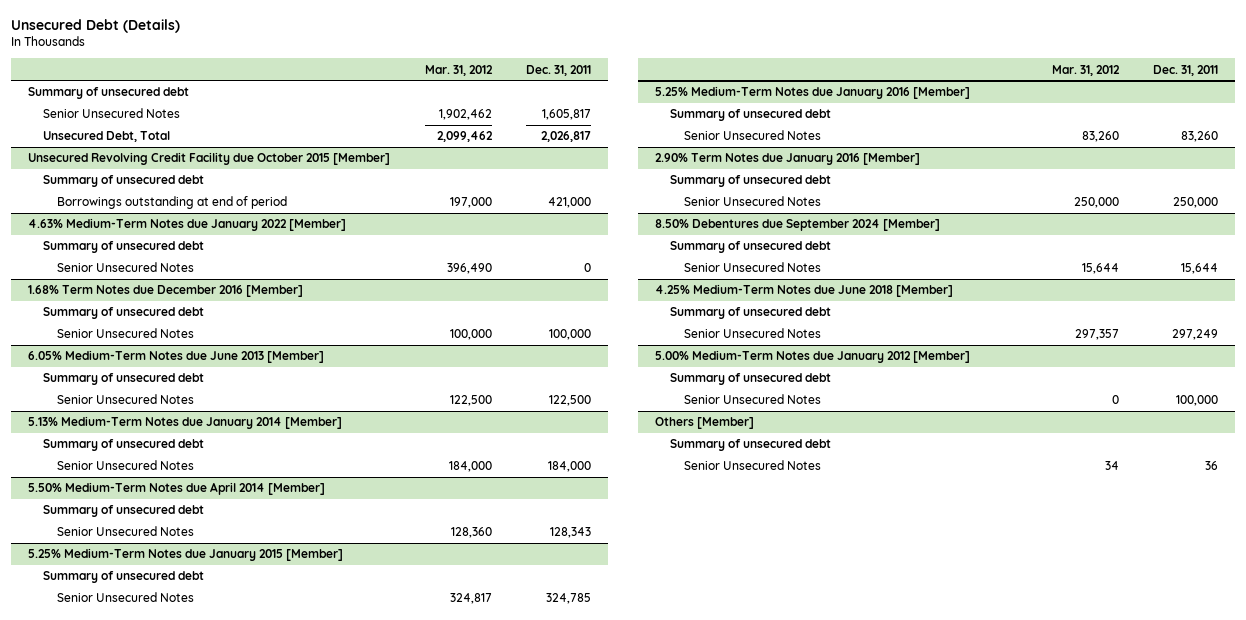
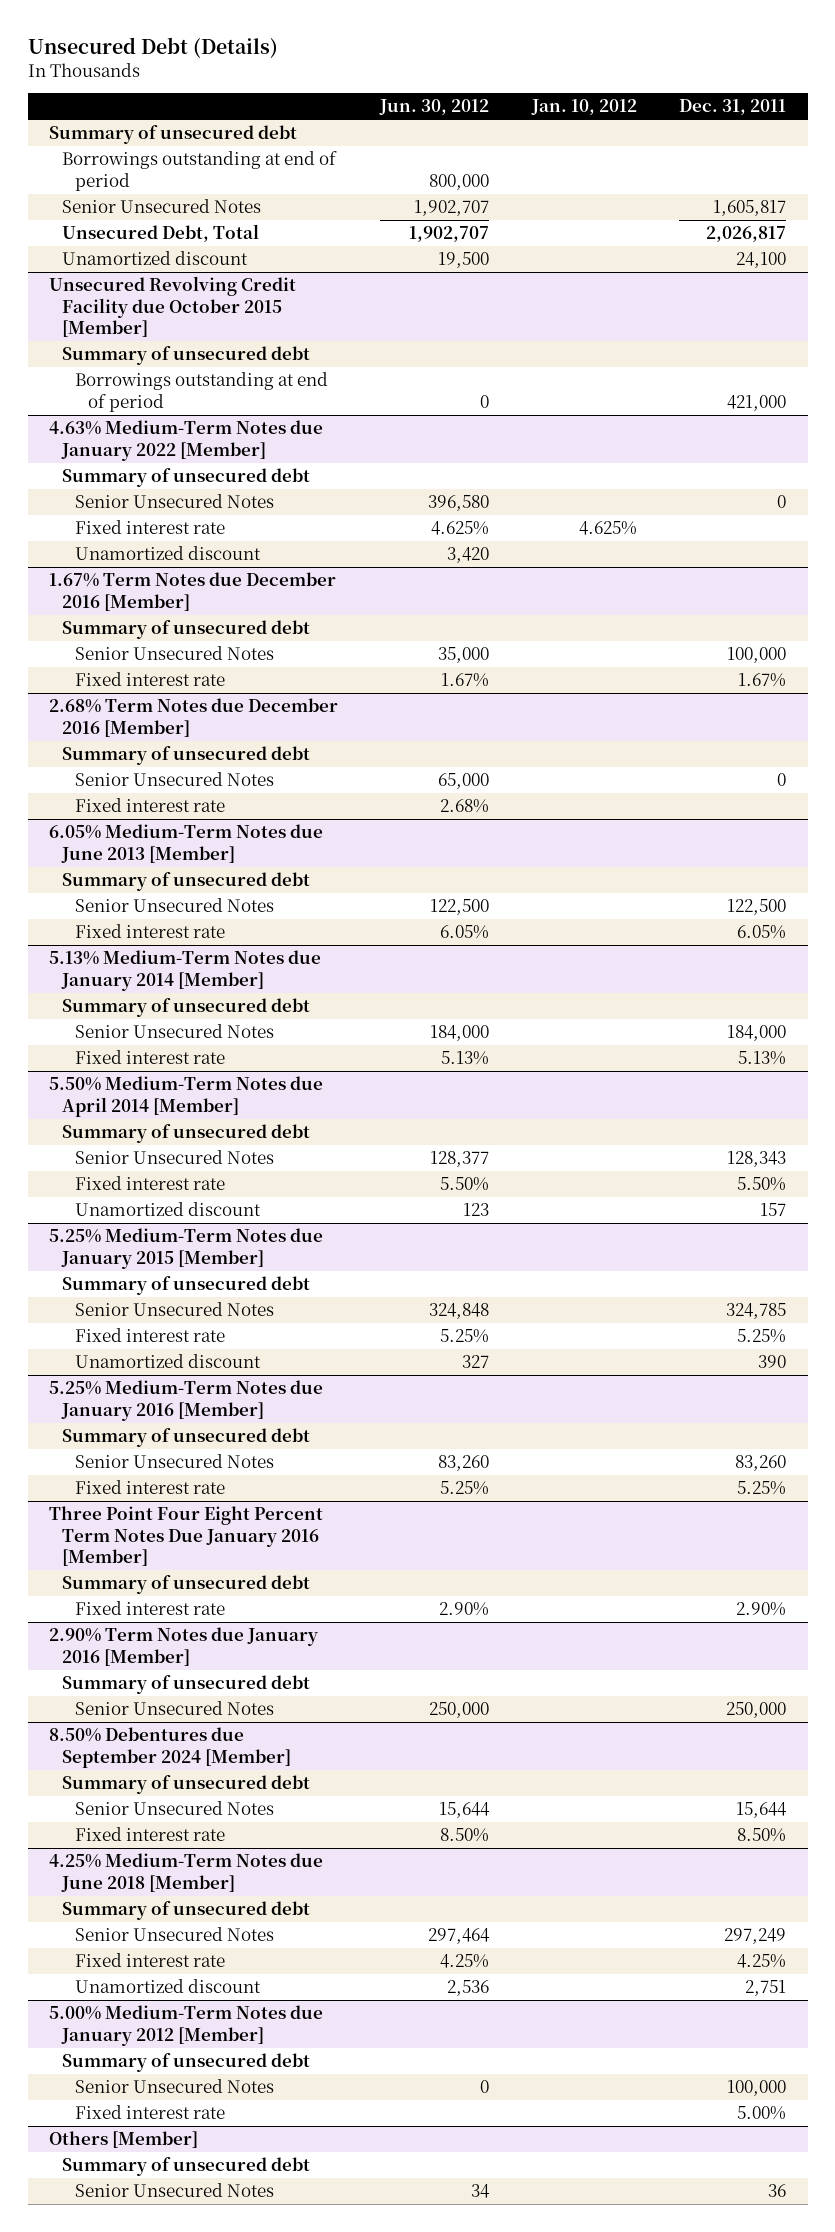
[424,64,493,76] Mar. 31, 2012 -> none
none -> [379,99,490,116] Jun. 30, 2012
none -> [530,99,637,116] Jan. 10, 2012
none -> [61,151,337,191] Borrowings outstanding at end of period
none -> [61,251,248,266] Unamortized discount
none -> [74,520,225,535] Fixed interest rate
none -> [74,546,261,561] Unamortized discount
[28,285,304,298] 1.68% Term Notes due December 2016 [Member] -> [48,572,336,611] 1.67% Term Notes due December 2016 [Member]
none -> [74,672,225,687] Fixed interest rate
none -> [48,698,338,737] 2.68% Term Notes due December 2016 [Member]
none -> [61,746,310,766] Summary of unsecured debt
none -> [74,772,274,787] Senior Unsecured Notes
none -> [74,798,225,813] Fixed interest rate
none -> [74,924,225,939] Fixed interest rate
none -> [74,1050,225,1065] Fixed interest rate
none -> [74,1176,225,1191] Fixed interest rate
none -> [74,1202,261,1217] Unamortized discount
none -> [74,1328,225,1343] Fixed interest rate
none -> [74,1354,261,1369] Unamortized discount
none -> [74,1480,225,1495] Fixed interest rate
none -> [48,1506,323,1567] Three Point Four Eight Percent Term Notes Due January 2016 [Member]
none -> [61,1575,310,1595] Summary of unsecured debt
none -> [74,1601,225,1616] Fixed interest rate
none -> [74,1827,225,1842] Fixed interest rate
none -> [74,1953,225,1968] Fixed interest rate
none -> [74,1979,261,1994] Unamortized discount
none -> [74,2105,225,2120] Fixed interest rate

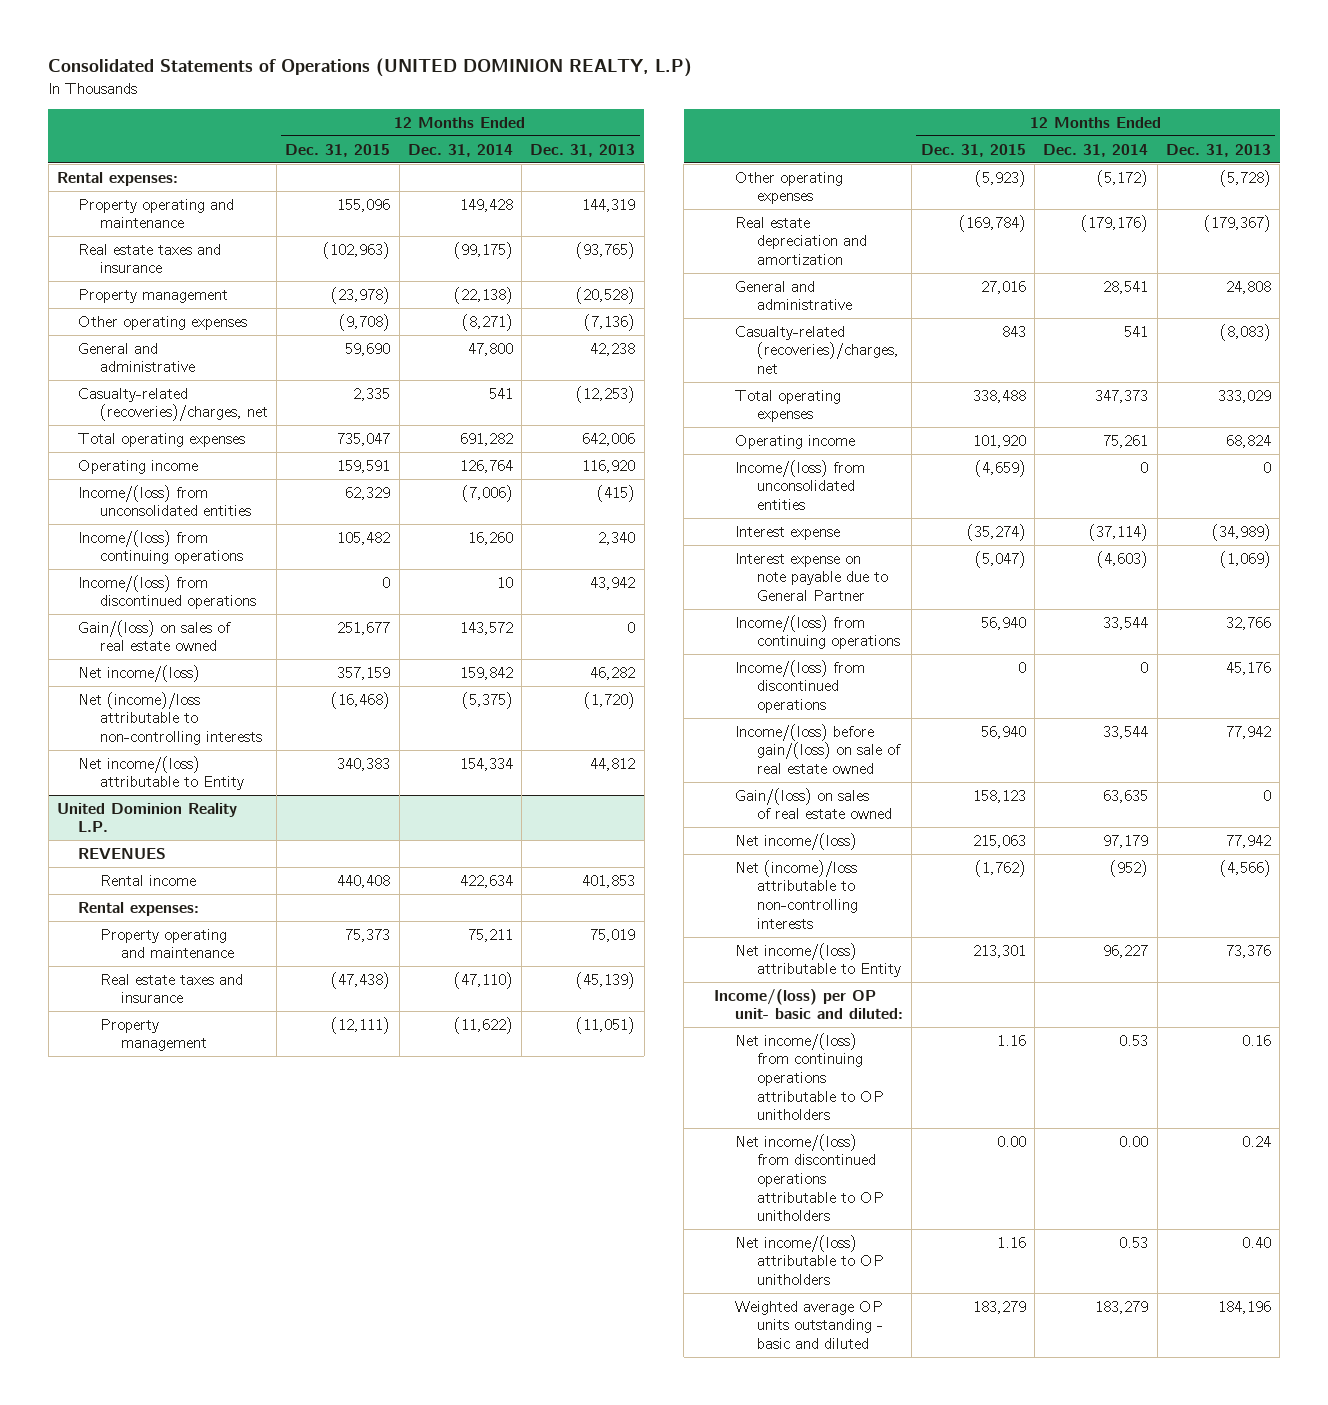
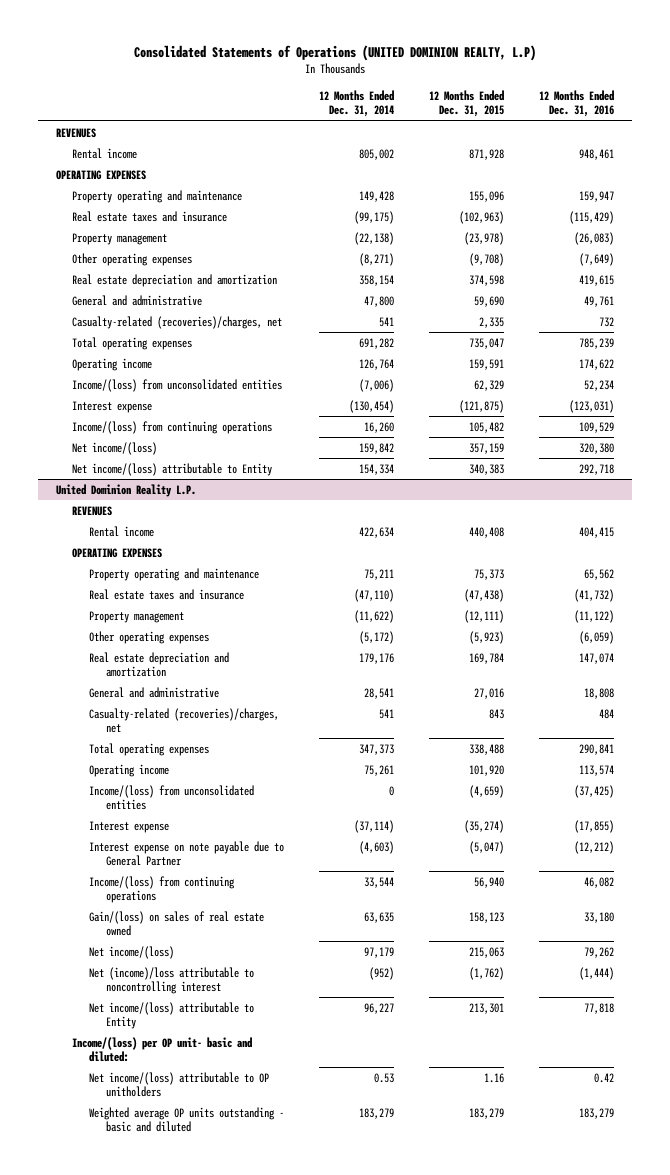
[530,143,636,157] Dec. 31, 2013 -> none
none -> [539,90,615,118] 12 Months Ended Dec. 31, 2016
[56,171,178,186] Rental expenses: -> none
none -> [55,127,96,138] REVENUES
none -> [72,147,138,159] Rental income
none -> [55,169,146,180] OPERATING EXPENSES
none -> [72,273,278,287] Real estate depreciation and amortization
none -> [72,400,153,413] Interest expense
[78,574,256,610] Income/(loss) from discontinued operations -> none
[78,619,232,652] Gain/(loss) on sales of real estate owned -> none
[78,691,262,746] Net (income)/loss attributable to non-controlling interests -> none
[78,901,200,916] Rental expenses: -> none
none -> [72,547,163,558] OPERATING EXPENSES
[958,214,1026,232] (169,784) -> [469,652,505,664] 169,784
[1081,214,1149,232] (179,176) -> [359,652,395,664] 179,176
[735,659,866,714] Income/(loss) from discontinued operations -> none
[735,723,901,775] Income/(loss) before gain/(loss) on sale of real estate owned -> none
[735,859,858,929] Net (income)/loss attributable to non-controlling interests -> [89,966,255,994] Net (income)/loss attributable to noncontrolling interest
[735,1032,884,1121] Net income/(loss) from continuing operations attributable to OP unitholders -> none
[735,1133,884,1222] Net income/(loss) from discontinued operations attributable to OP unitholders -> none

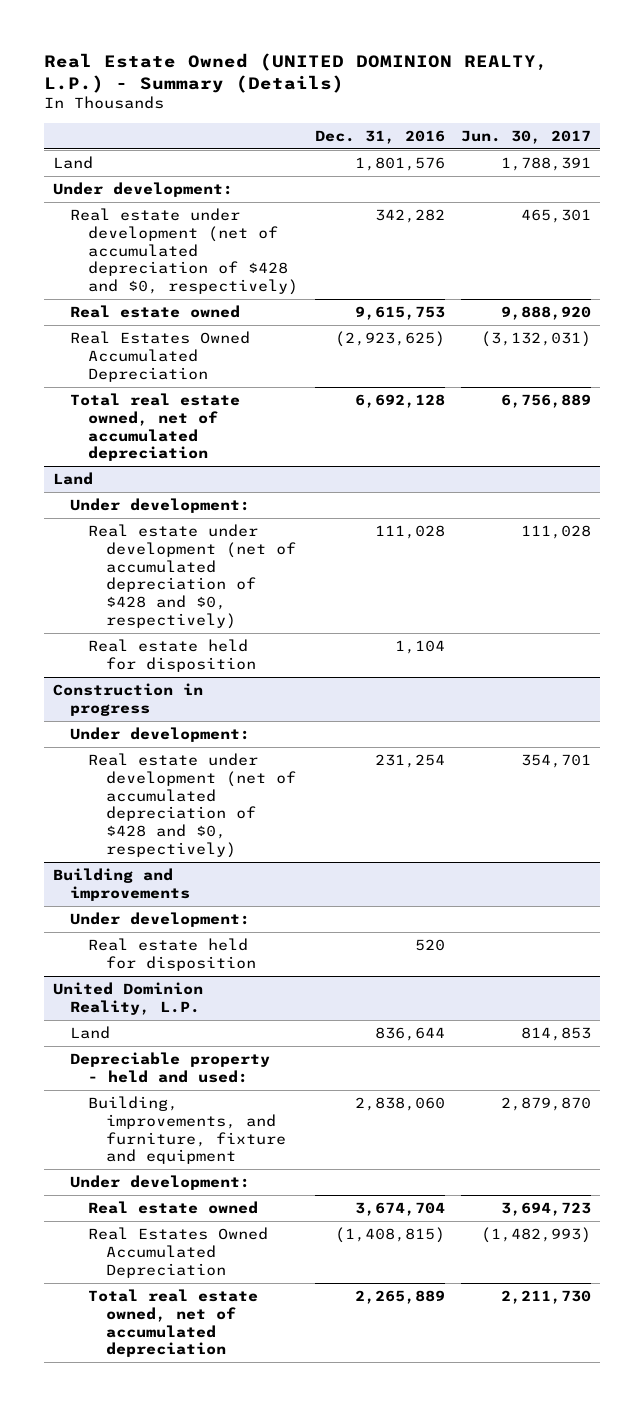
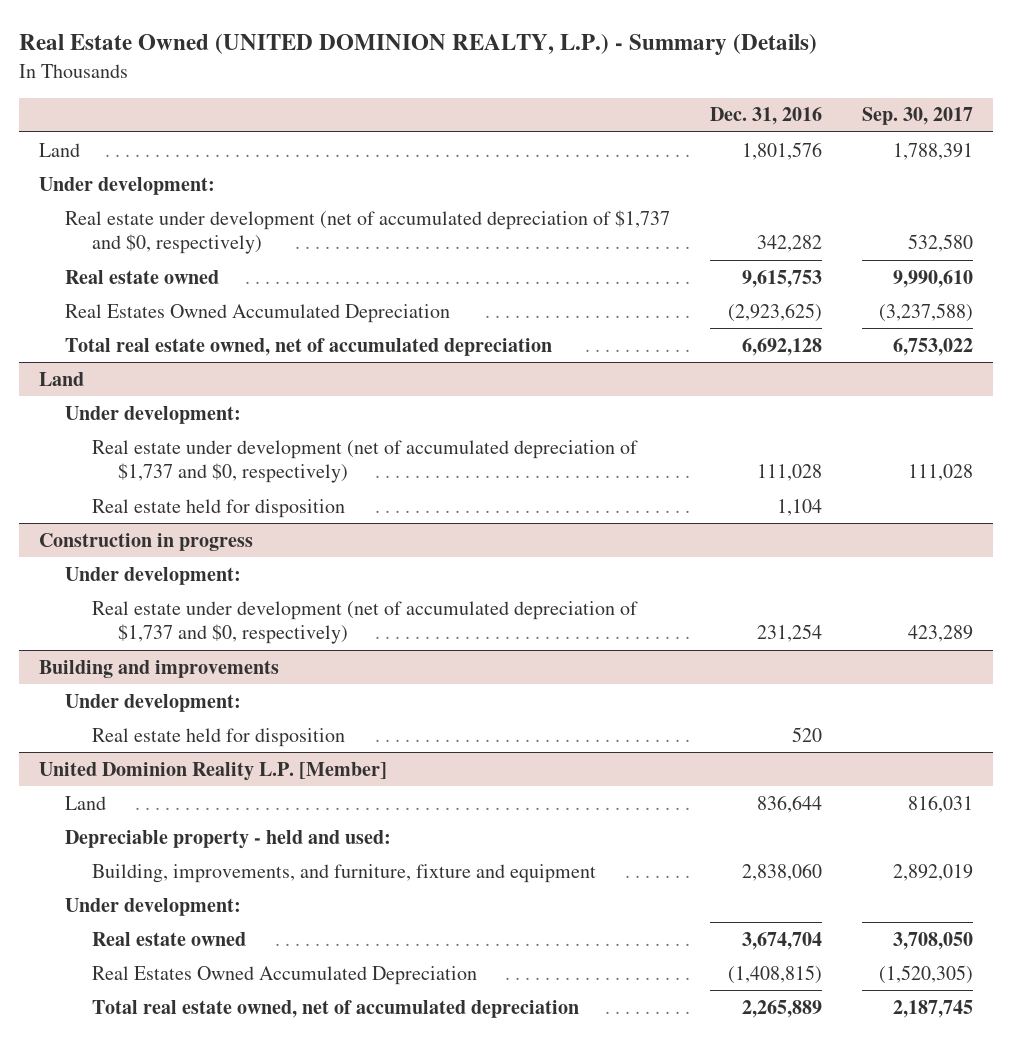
[461,129,592,144] Jun. 30, 2017 -> none
none -> [862,107,974,126] Sep. 30, 2017
[70,208,299,295] Real estate under development (net of accumulated depreciation of $428 and $0, respectively) -> [65,209,671,255] Real estate under development (net of accumulated depreciation of $1,737 and $0, respectively)
[88,524,296,629] Real estate under development (net of accumulated depreciation of $428 and $0, respectively) -> [91,439,638,484] Real estate under development (net of accumulated depreciation of $1,737 and $0, respectively)
[88,753,296,858] Real estate under development (net of accumulated depreciation of $428 and $0, respectively) -> [91,600,638,645] Real estate under development (net of accumulated depreciation of $1,737 and $0, respectively)
[52,982,203,1015] United Dominion Reality, L.P. -> [38,761,387,781] United Dominion Reality L.P. [Member]

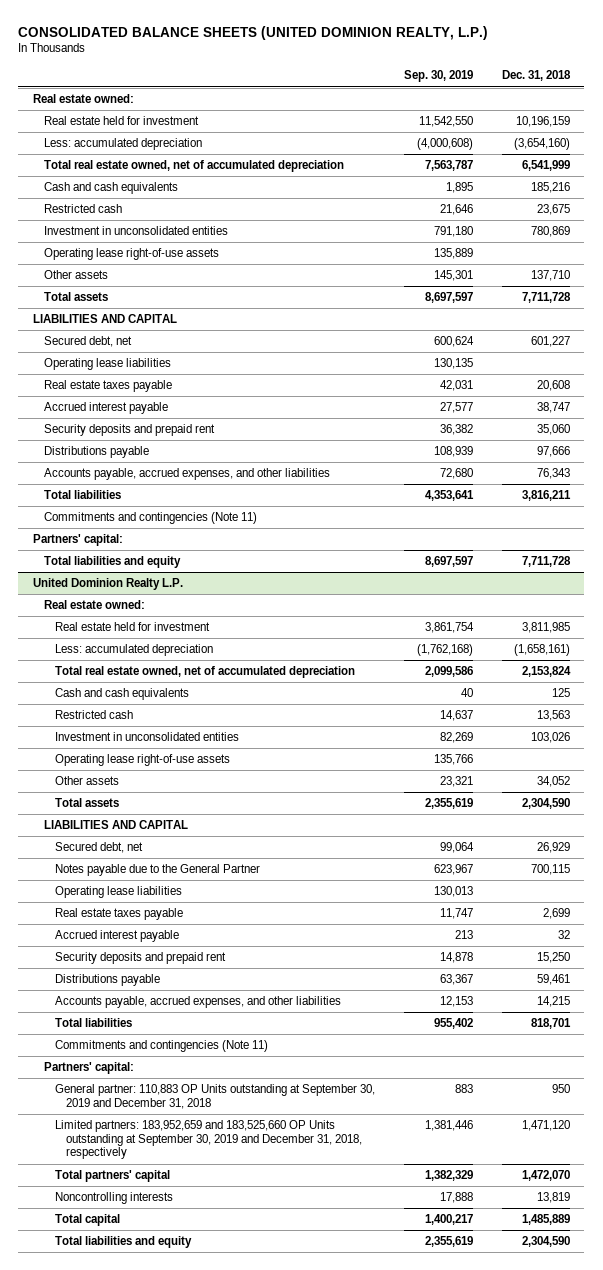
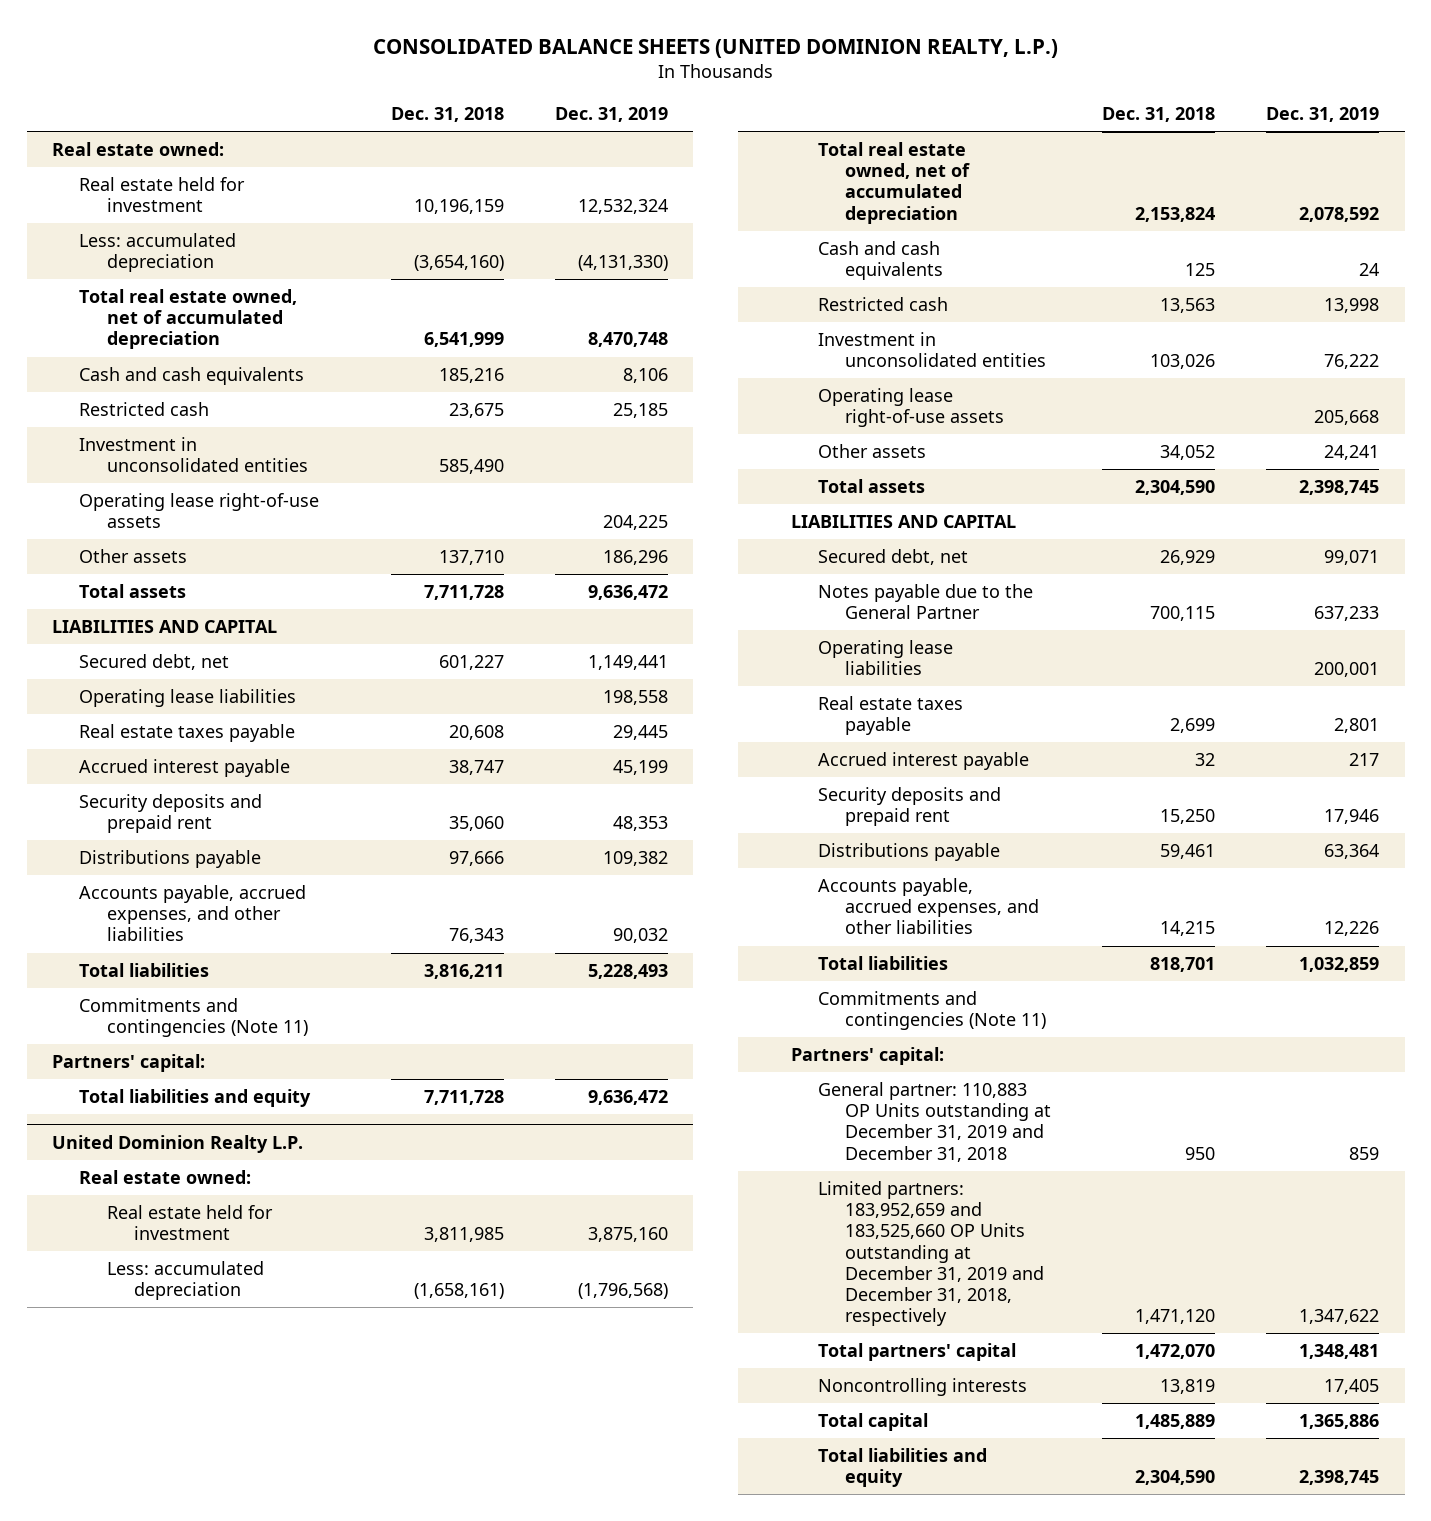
[403,70,473,83] Sep. 30, 2019 -> none
none -> [554,106,668,122] Dec. 31, 2019
[530,226,570,238] 780,869 -> [438,459,504,475] 585,490
[54,1084,375,1109] General partner: 110,883 OP Units outstanding at September 30, 2019 and December 31, 2018 -> [817,1081,1052,1162] General partner: 110,883 OP Units outstanding at December 31, 2019 and December 31, 2018
[54,1120,362,1160] Limited partners: 183,952,659 and 183,525,660 OP Units outstanding at September 30, 2019 and December 31, 2018, respectively -> [817,1180,1045,1327] Limited partners: 183,952,659 and 183,525,660 OP Units outstanding at December 31, 2019 and December 31, 2018, respectively

